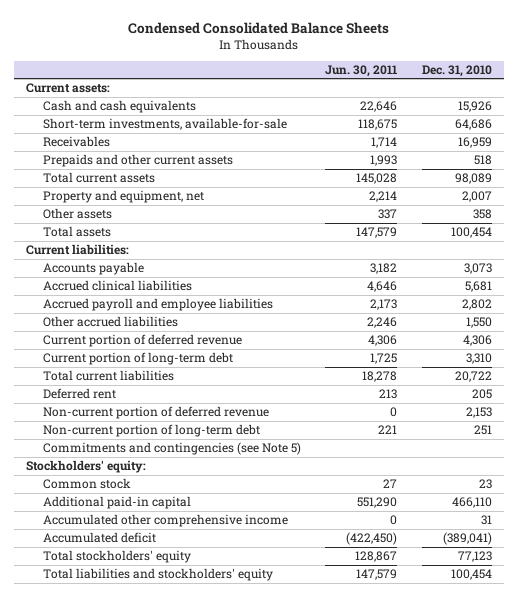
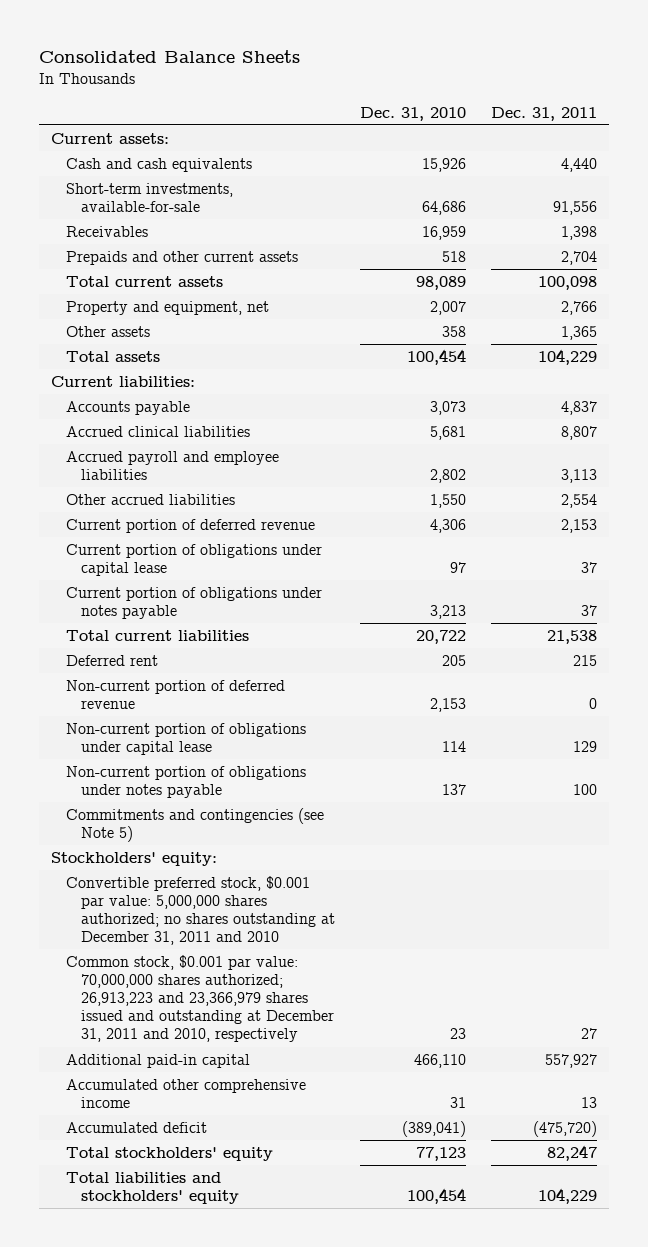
[127,21,389,34] Condensed Consolidated Balance Sheets -> [38,50,300,64] Consolidated Balance Sheets
[325,64,398,77] Jun. 30, 2011 -> none
none -> [490,106,597,121] Dec. 31, 2011
[43,352,234,366] Current portion of long-term debt -> none
none -> [66,543,323,577] Current portion of obligations under capital lease
none -> [66,586,323,620] Current portion of obligations under notes payable
[43,424,261,438] Non-current portion of long-term debt -> none
none -> [66,722,307,756] Non-current portion of obligations under capital lease
none -> [66,765,307,799] Non-current portion of obligations under notes payable
none -> [66,875,336,946] Convertible preferred stock, $0.001 par value: 5,000,000 shares authorized; no shares outstanding at December 31, 2011 and 2010
[43,478,132,490] Common stock -> [66,954,335,1043] Common stock, $0.001 par value: 70,000,000 shares authorized; 26,913,223 and 23,366,979 shares issued and outstanding at December 31, 2011 and 2010, respectively

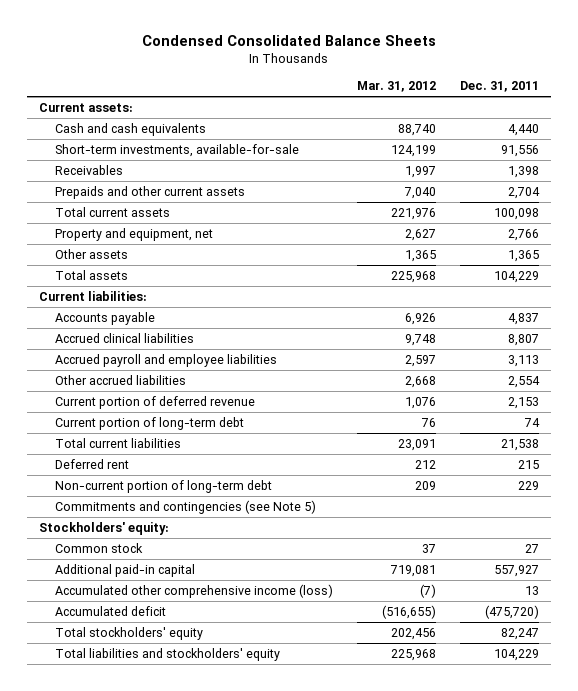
[38,50,300,64] Consolidated Balance Sheets -> [142,35,437,47] Condensed Consolidated Balance Sheets
[360,106,467,121] Dec. 31, 2010 -> none
none -> [356,81,436,93] Mar. 31, 2012
[66,543,323,577] Current portion of obligations under capital lease -> none
[66,586,323,620] Current portion of obligations under notes payable -> none
none -> [54,416,244,430] Current portion of long-term debt
[66,679,286,710] Non-current portion of deferred revenue -> none
[66,722,307,756] Non-current portion of obligations under capital lease -> none
[66,765,307,799] Non-current portion of obligations under notes payable -> none
none -> [54,479,272,493] Non-current portion of long-term debt
[66,875,336,946] Convertible preferred stock, $0.001 par value: 5,000,000 shares authorized; no shares outstanding at December 31, 2011 and 2010 -> none
[66,954,335,1043] Common stock, $0.001 par value: 70,000,000 shares authorized; 26,913,223 and 23,366,979 shares issued and outstanding at December 31, 2011 and 2010, respectively -> [54,542,143,553] Common stock
[66,1078,307,1109] Accumulated other comprehensive income -> [54,583,333,598] Accumulated other comprehensive income (loss)

